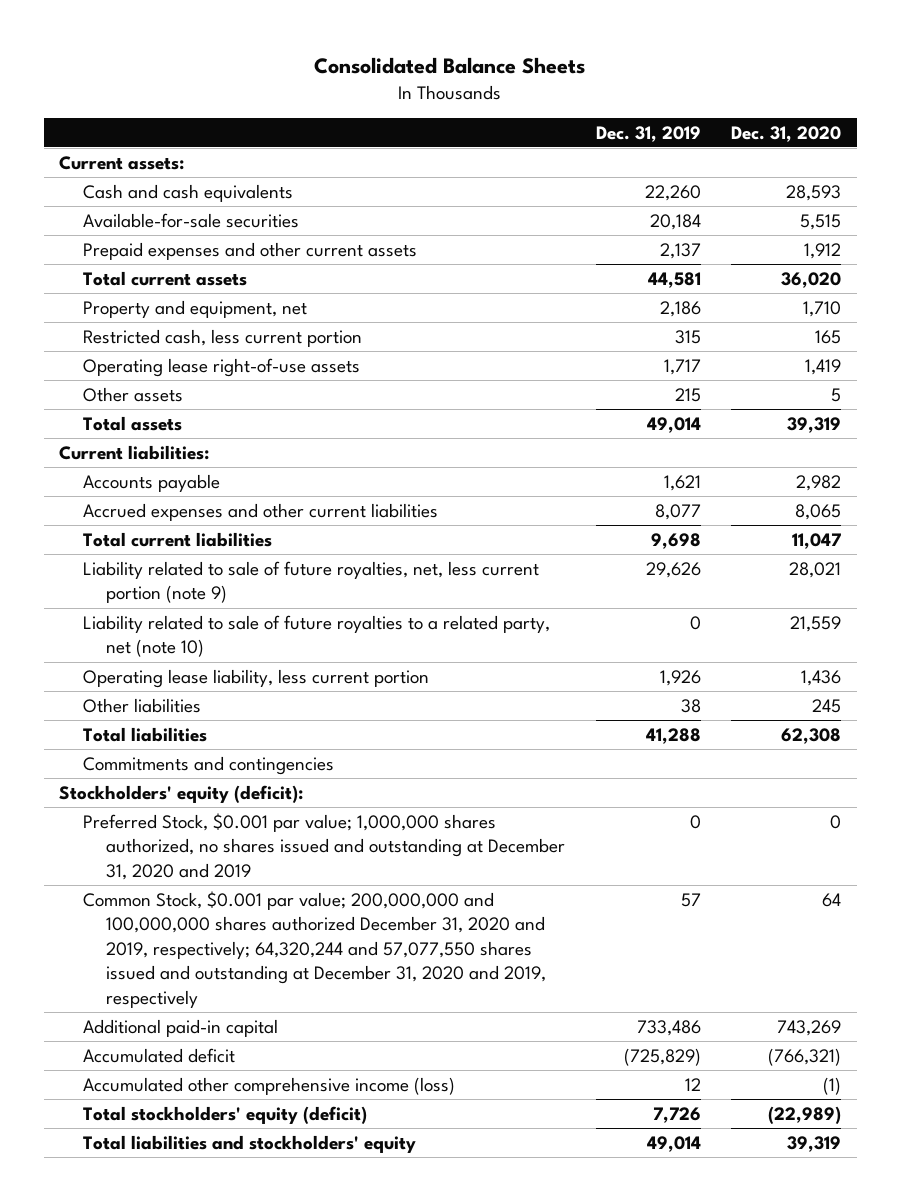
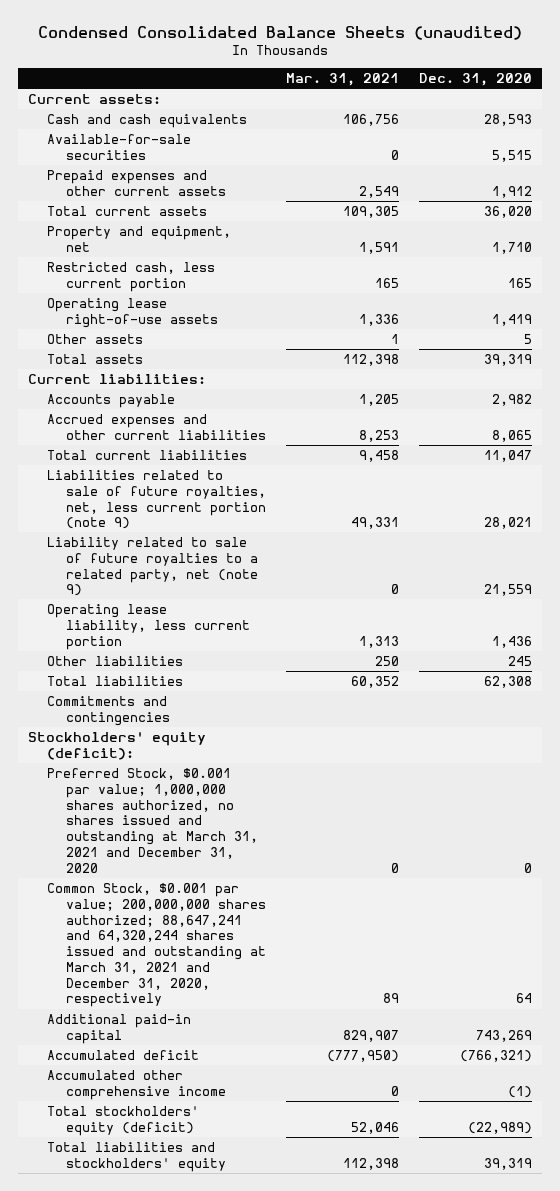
[314,57,586,75] Consolidated Balance Sheets -> [37,25,522,40] Condensed Consolidated Balance Sheets (unaudited)
[595,125,701,142] Dec. 31, 2019 -> none
none -> [285,73,399,87] Mar. 31, 2021
[82,560,539,604] Liability related to sale of future royalties, net, less current portion (note 9) -> [46,469,266,530] Liabilities related to sale of future royalties, net, less current portion (note 9)
[82,614,550,658] Liability related to sale of future royalties to a related party, net (note 10) -> [46,536,258,597] Liability related to sale of future royalties to a related party, net (note 9)
[82,812,566,880] Preferred Stock, $0.001 par value; 1,000,000 shares authorized, no shares issued and outstanding at December 31, 2020 and 2019 -> [46,767,258,873] Preferred Stock, $0.001 par value; 1,000,000 shares authorized, no shares issued and outstanding at March 31, 2021 and December 31, 2020
[82,890,547,1008] Common Stock, $0.001 par value; 200,000,000 and 100,000,000 shares authorized December 31, 2020 and 2019, respectively; 64,320,244 and 57,077,550 shares issued and outstanding at December 31, 2020 and 2019, respectively -> [46,882,266,1008] Common Stock, $0.001 par value; 200,000,000 shares authorized; 88,647,241 and 64,320,244 shares issued and outstanding at March 31, 2021 and December 31, 2020, respectively
[82,1076,455,1095] Accumulated other comprehensive income (loss) -> [46,1069,226,1100] Accumulated other comprehensive income

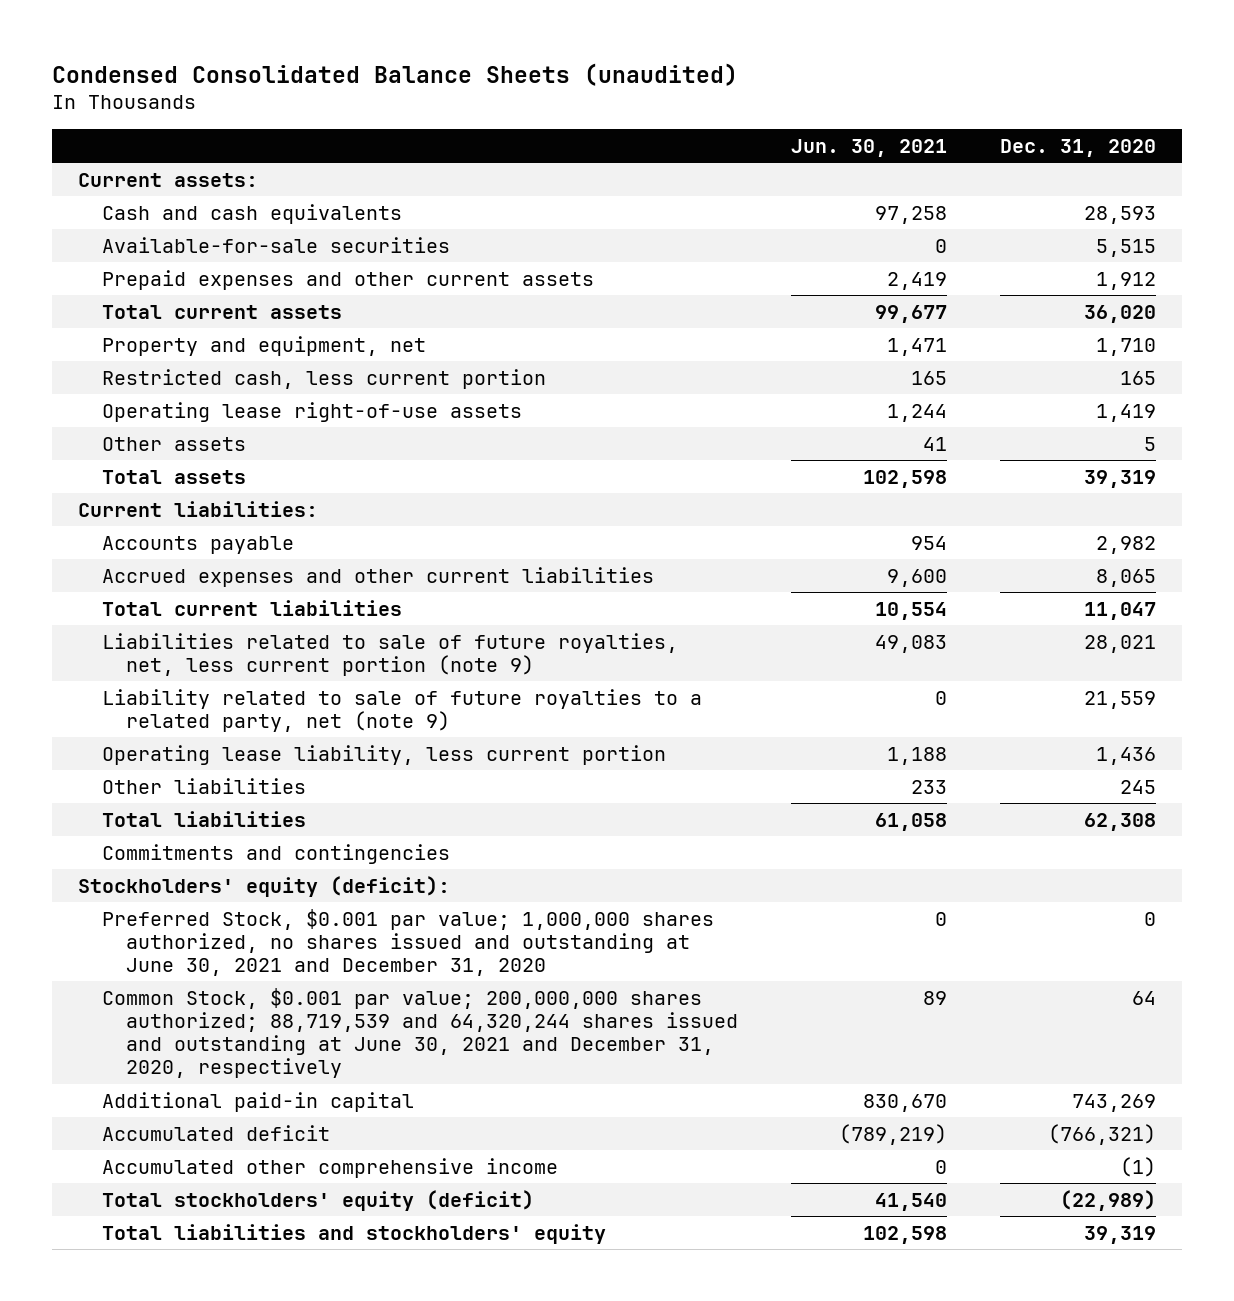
[285,73,399,87] Mar. 31, 2021 -> none
none -> [790,139,947,158] Jun. 30, 2021
[46,767,258,873] Preferred Stock, $0.001 par value; 1,000,000 shares authorized, no shares issued and outstanding at March 31, 2021 and December 31, 2020 -> [102,908,715,977] Preferred Stock, $0.001 par value; 1,000,000 shares authorized, no shares issued and outstanding at June 30, 2021 and December 31, 2020
[46,882,266,1008] Common Stock, $0.001 par value; 200,000,000 shares authorized; 88,647,241 and 64,320,244 shares issued and outstanding at March 31, 2021 and December 31, 2020, respectively -> [102,987,739,1079] Common Stock, $0.001 par value; 200,000,000 shares authorized; 88,719,539 and 64,320,244 shares issued and outstanding at June 30, 2021 and December 31, 2020, respectively

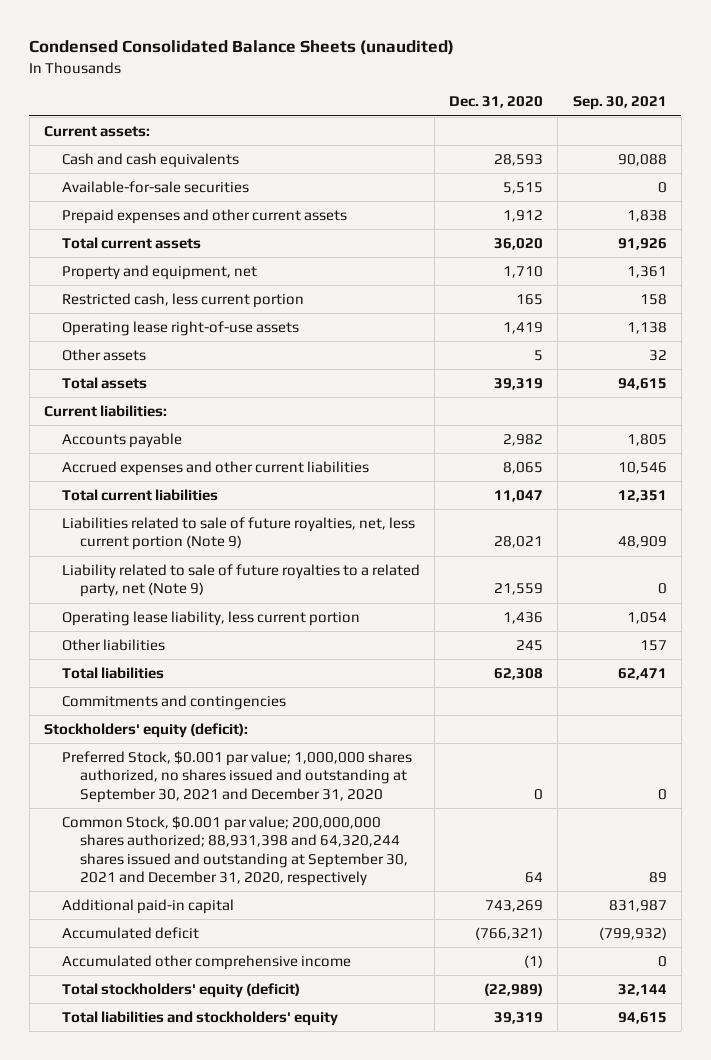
[790,139,947,158] Jun. 30, 2021 -> none
none -> [572,96,667,111] Sep. 30, 2021
[102,632,679,676] Liabilities related to sale of future royalties, net, less current portion (note 9) -> [61,517,415,551] Liabilities related to sale of future royalties, net, less current portion (Note 9)
[102,688,703,732] Liability related to sale of future royalties to a related party, net (note 9) -> [61,564,420,598] Liability related to sale of future royalties to a related party, net (Note 9)
[102,908,715,977] Preferred Stock, $0.001 par value; 1,000,000 shares authorized, no shares issued and outstanding at June 30, 2021 and December 31, 2020 -> [61,751,412,803] Preferred Stock, $0.001 par value; 1,000,000 shares authorized, no shares issued and outstanding at September 30, 2021 and December 31, 2020
[102,987,739,1079] Common Stock, $0.001 par value; 200,000,000 shares authorized; 88,719,539 and 64,320,244 shares issued and outstanding at June 30, 2021 and December 31, 2020, respectively -> [61,816,408,887] Common Stock, $0.001 par value; 200,000,000 shares authorized; 88,931,398 and 64,320,244 shares issued and outstanding at September 30, 2021 and December 31, 2020, respectively

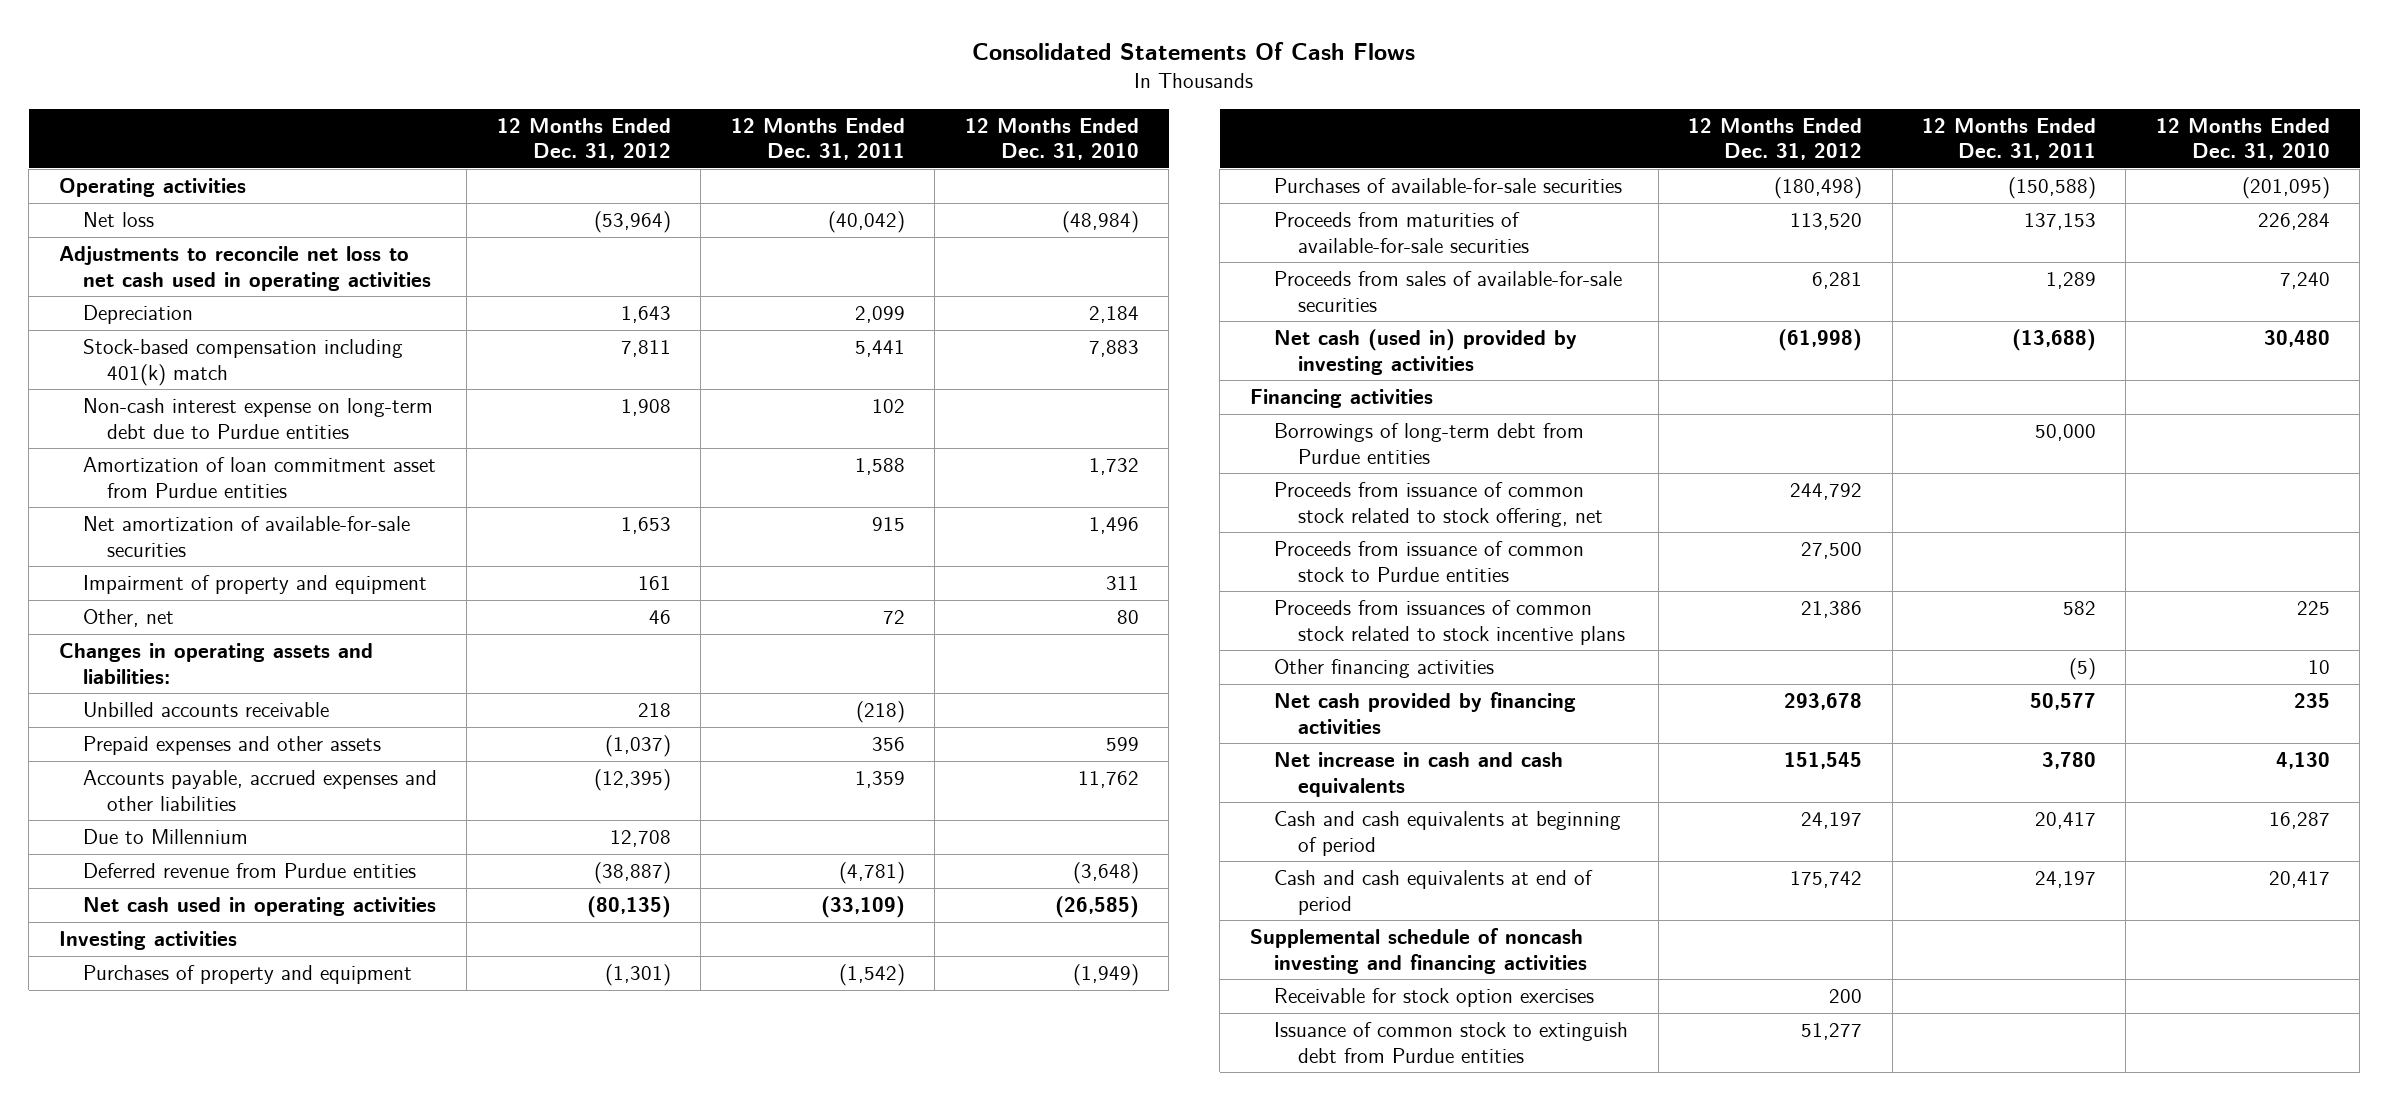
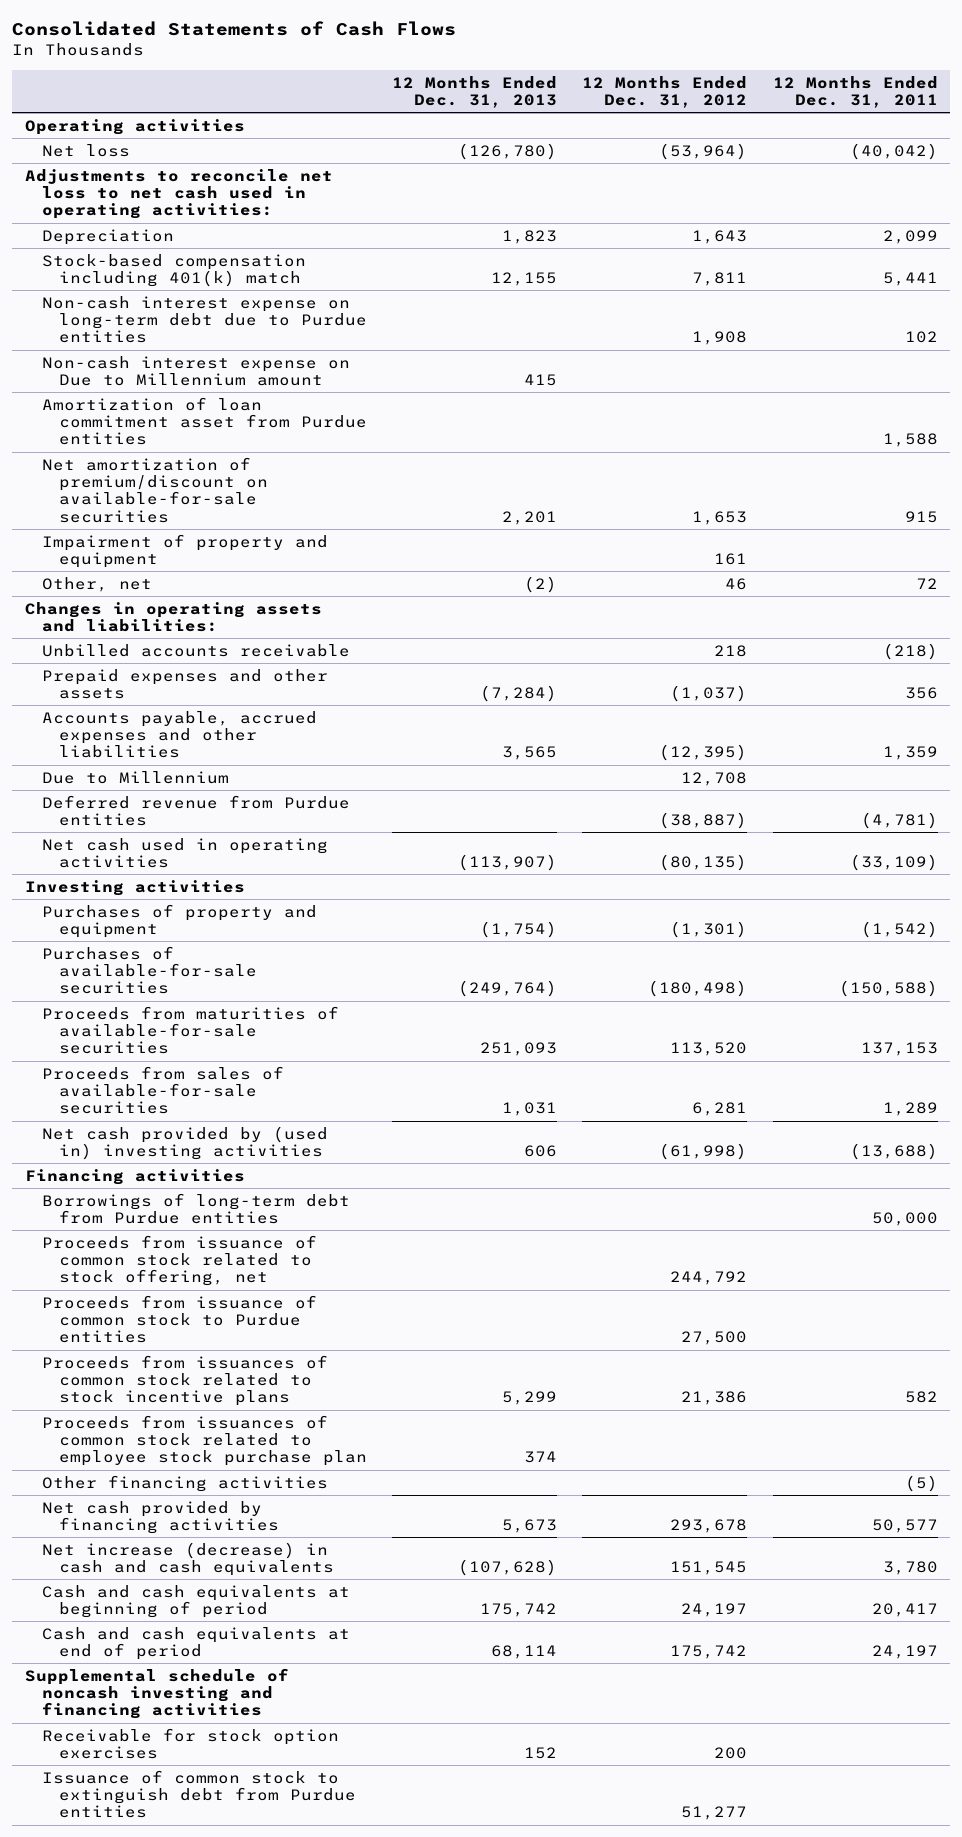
[972,42,1416,61] Consolidated Statements Of Cash Flows -> [12,21,457,37] Consolidated Statements of Cash Flows
[964,117,1139,161] 12 Months Ended Dec. 31, 2010 -> none
none -> [392,75,558,109] 12 Months Ended Dec. 31, 2013
[58,246,431,291] Adjustments to reconcile net loss to net cash used in operating activities -> [24,168,333,220] Adjustments to reconcile net loss to net cash used in operating activities:
none -> [42,355,351,387] Non-cash interest expense on Due to Millennium amount
[82,516,410,557] Net amortization of available-for-sale securities -> [42,456,269,523] Net amortization of premium/discount on available-for-sale securities
[1274,329,1578,375] Net cash (used in) provided by investing activities -> [42,1125,329,1161] Net cash provided by (used in) investing activities
none -> [42,1414,368,1467] Proceeds from issuances of common stock related to employee stock purchase plan
[1274,752,1564,797] Net increase in cash and cash equivalents -> [42,1541,335,1577] Net increase (decrease) in cash and cash equivalents

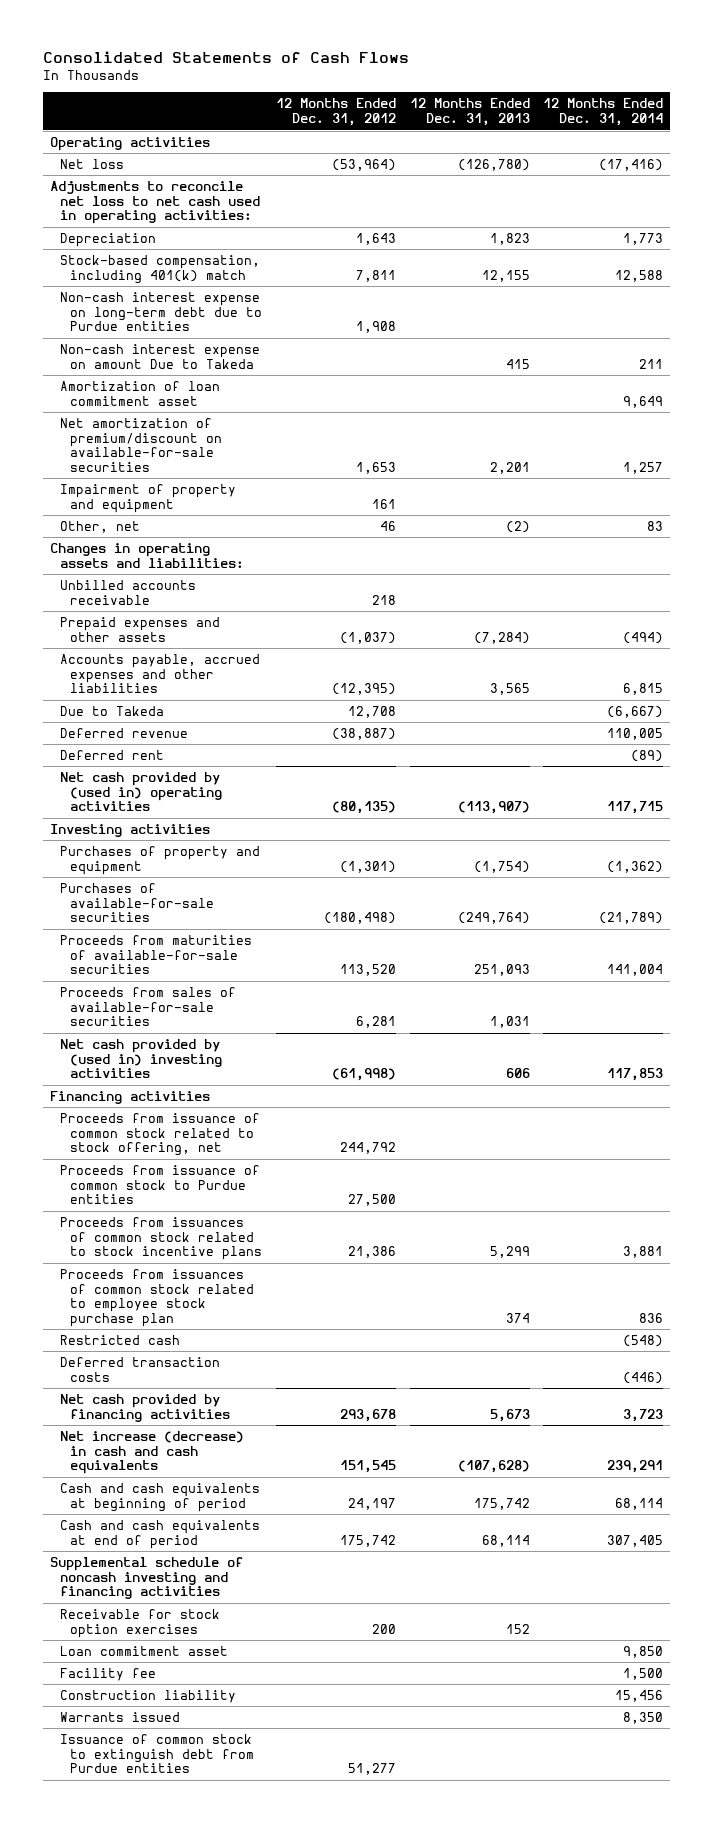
[772,75,938,109] 12 Months Ended Dec. 31, 2011 -> none
none -> [543,98,664,127] 12 Months Ended Dec. 31, 2014
[42,253,307,288] Stock-based compensation including 401(k) match -> [60,254,261,284] Stock-based compensation, including 401(k) match
[42,355,351,387] Non-cash interest expense on Due to Millennium amount -> [60,343,261,369] Non-cash interest expense on amount Due to Takeda
[42,396,368,446] Amortization of loan commitment asset from Purdue entities -> [60,380,221,406] Amortization of loan commitment asset
[42,770,230,784] Due to Millennium -> [60,705,165,716] Due to Takeda
[42,794,351,827] Deferred revenue from Purdue entities -> [60,727,189,738] Deferred revenue
none -> [60,749,165,760] Deferred rent
[42,837,329,869] Net cash used in operating activities -> [60,771,223,812] Net cash provided by (used in) operating activities
[42,1192,351,1225] Borrowings of long-term debt from Purdue entities -> none
[42,1474,329,1492] Other financing activities -> none
none -> [60,1334,181,1345] Restricted cash
none -> [60,1356,221,1382] Deferred transaction costs
none -> [60,1645,229,1656] Loan commitment asset
none -> [60,1667,157,1681] Facility fee
none -> [60,1689,237,1703] Construction liability
none -> [60,1711,181,1722] Warrants issued

